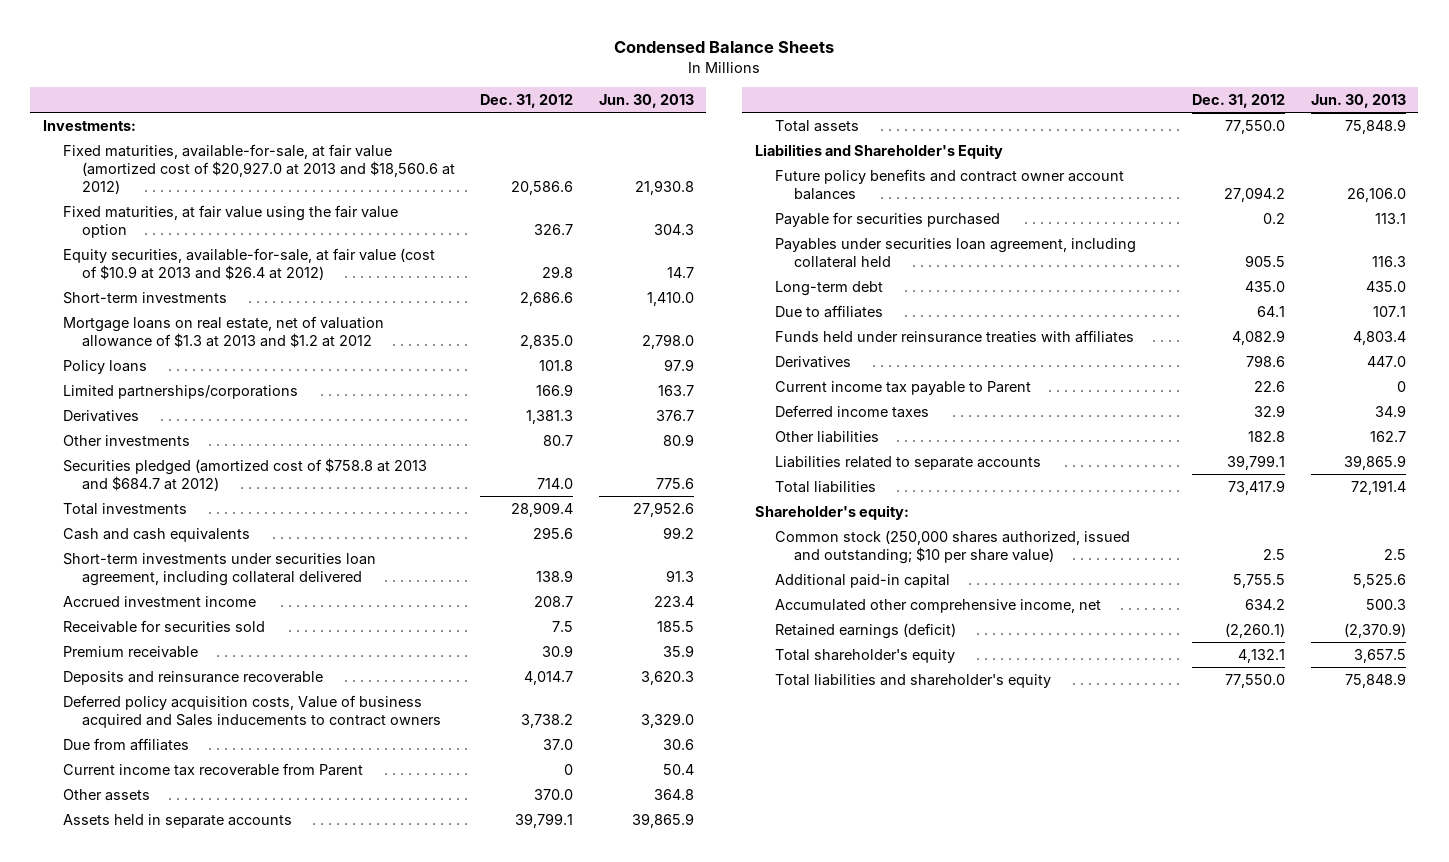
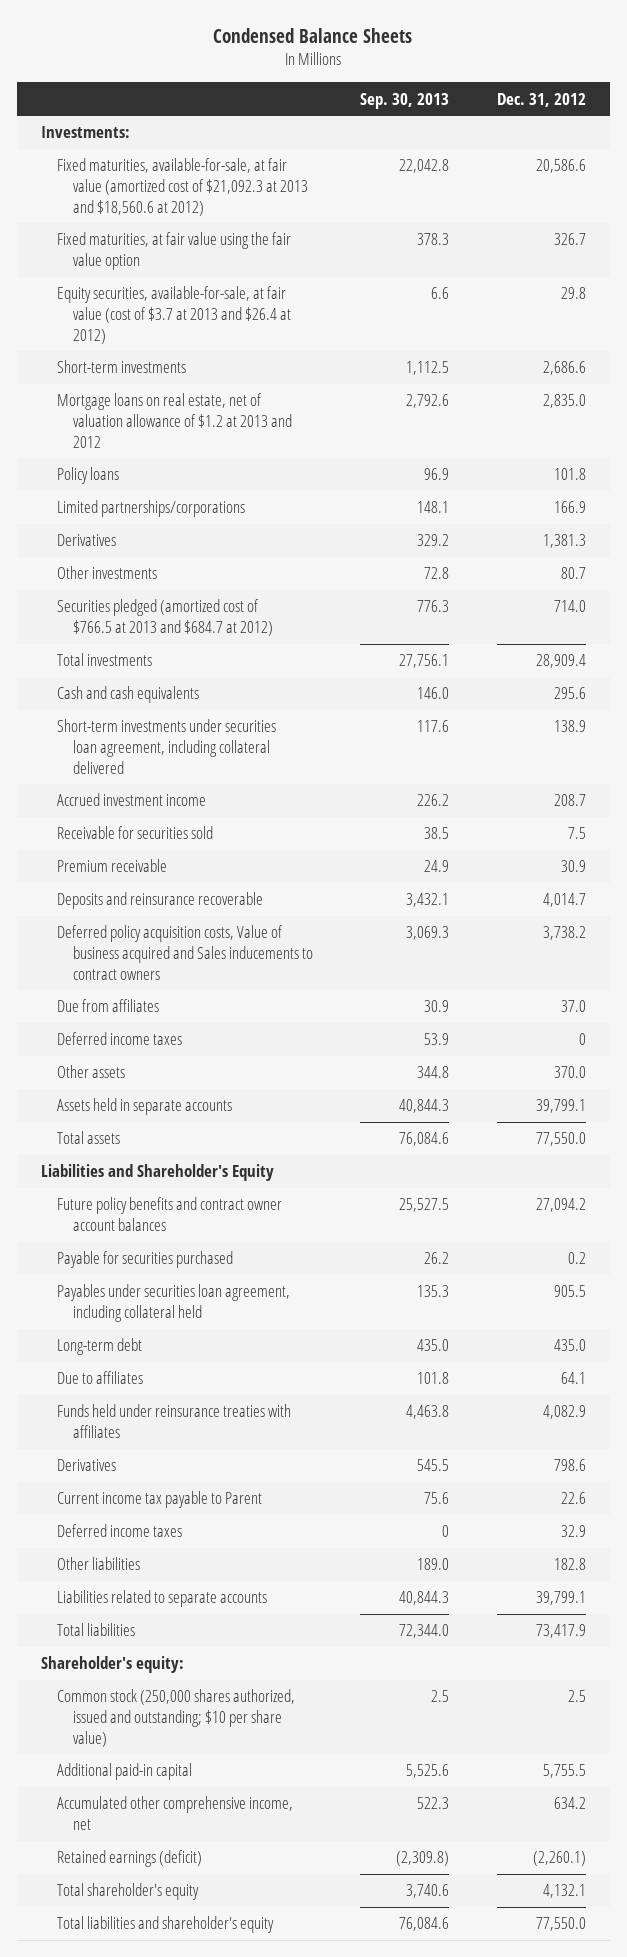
[598,93,694,108] Jun. 30, 2013 -> none
none -> [360,92,450,109] Sep. 30, 2013
[62,143,456,194] Fixed maturities, available-for-sale, at fair value (amortized cost of $20,927.0 at 2013 and $18,560.6 at 2012) -> [56,158,308,216] Fixed maturities, available-for-sale, at fair value (amortized cost of $21,092.3 at 2013 and $18,560.6 at 2012)
[62,247,435,280] Equity securities, available-for-sale, at fair value (cost of $10.9 at 2013 and $26.4 at 2012) -> [56,286,291,344] Equity securities, available-for-sale, at fair value (cost of $3.7 at 2013 and $26.4 at 2012)
[62,315,384,348] Mortgage loans on real estate, net of valuation allowance of $1.3 at 2013 and $1.2 at 2012 -> [56,393,292,448] Mortgage loans on real estate, net of valuation allowance of $1.2 at 2013 and 2012
[62,457,427,491] Securities pledged (amortized cost of $758.8 at 2013 and $684.7 at 2012) -> [56,599,273,637] Securities pledged (amortized cost of $766.5 at 2013 and $684.7 at 2012)
[62,762,363,776] Current income tax recoverable from Parent -> none
none -> [56,1032,182,1046] Deferred income taxes

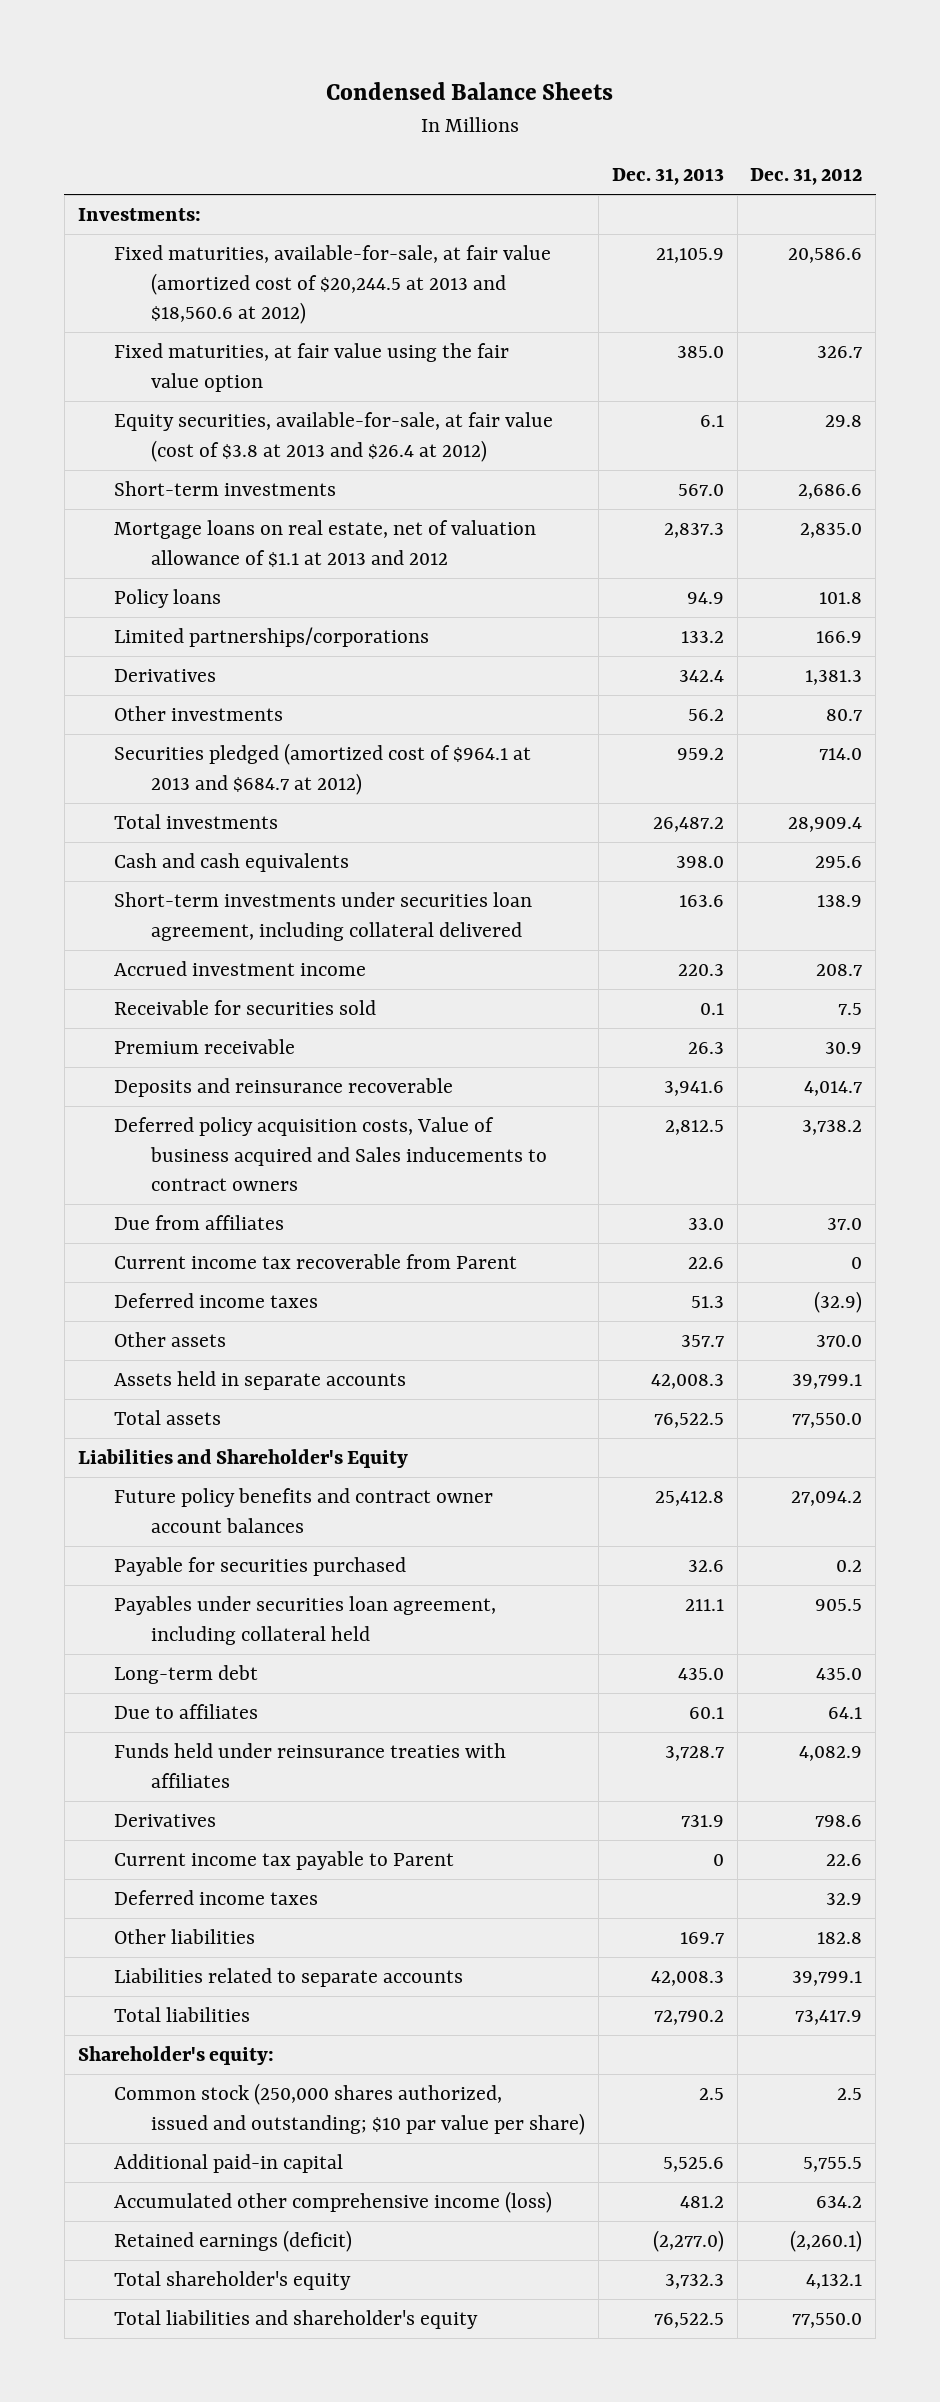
[360,92,450,109] Sep. 30, 2013 -> none
none -> [611,168,724,186] Dec. 31, 2013
[56,158,308,216] Fixed maturities, available-for-sale, at fair value (amortized cost of $21,092.3 at 2013 and $18,560.6 at 2012) -> [114,245,552,325] Fixed maturities, available-for-sale, at fair value (amortized cost of $20,244.5 at 2013 and $18,560.6 at 2012)
[56,286,291,344] Equity securities, available-for-sale, at fair value (cost of $3.7 at 2013 and $26.4 at 2012) -> [114,412,554,462] Equity securities, available-for-sale, at fair value (cost of $3.8 at 2013 and $26.4 at 2012)
[56,393,292,448] Mortgage loans on real estate, net of valuation allowance of $1.2 at 2013 and 2012 -> [114,520,537,567] Mortgage loans on real estate, net of valuation allowance of $1.1 at 2013 and 2012
[56,599,273,637] Securities pledged (amortized cost of $766.5 at 2013 and $684.7 at 2012) -> [114,743,532,795] Securities pledged (amortized cost of $964.1 at 2013 and $684.7 at 2012)
none -> [114,1254,518,1270] Current income tax recoverable from Parent
[578,1033,586,1046] 0 -> [814,1291,863,1314] (32.9)
[56,1689,295,1747] Common stock (250,000 shares authorized, issued and outstanding; $10 per share value) -> [114,2083,585,2135] Common stock (250,000 shares authorized, issued and outstanding; $10 par value per share)
[56,1796,293,1831] Accumulated other comprehensive income, net -> [114,2191,553,2214] Accumulated other comprehensive income (loss)

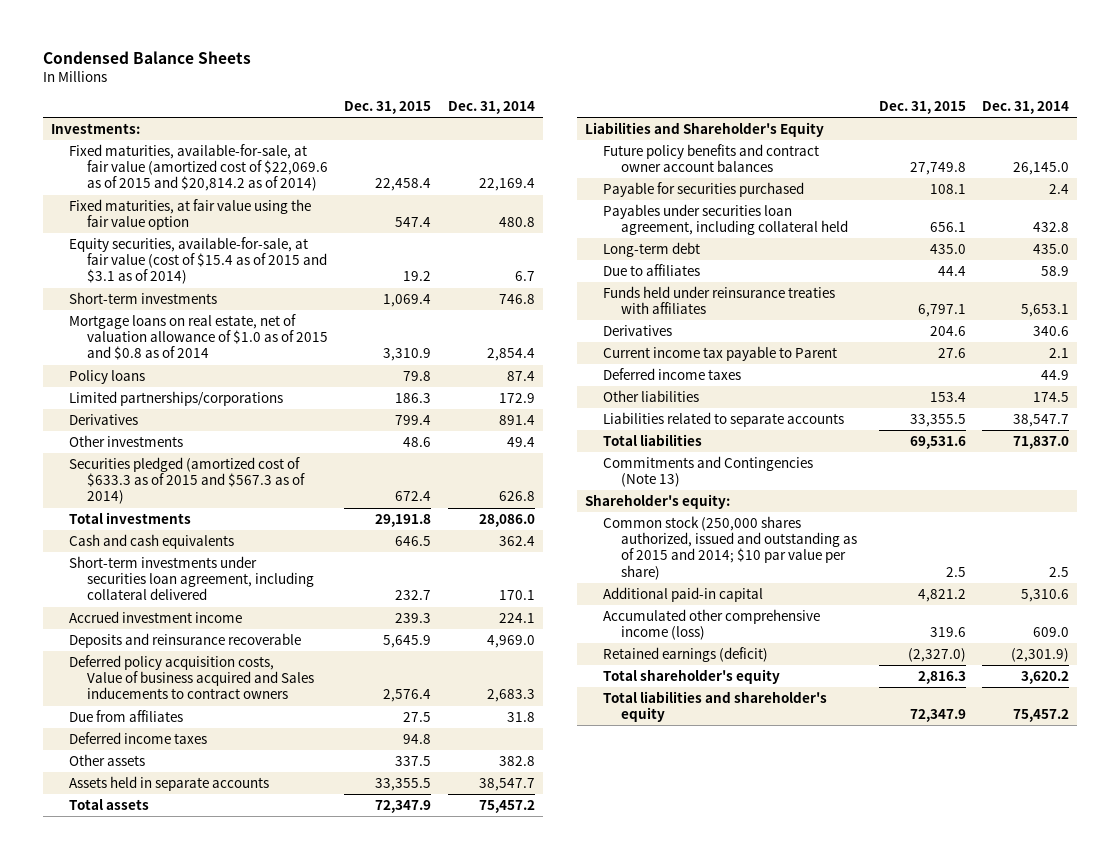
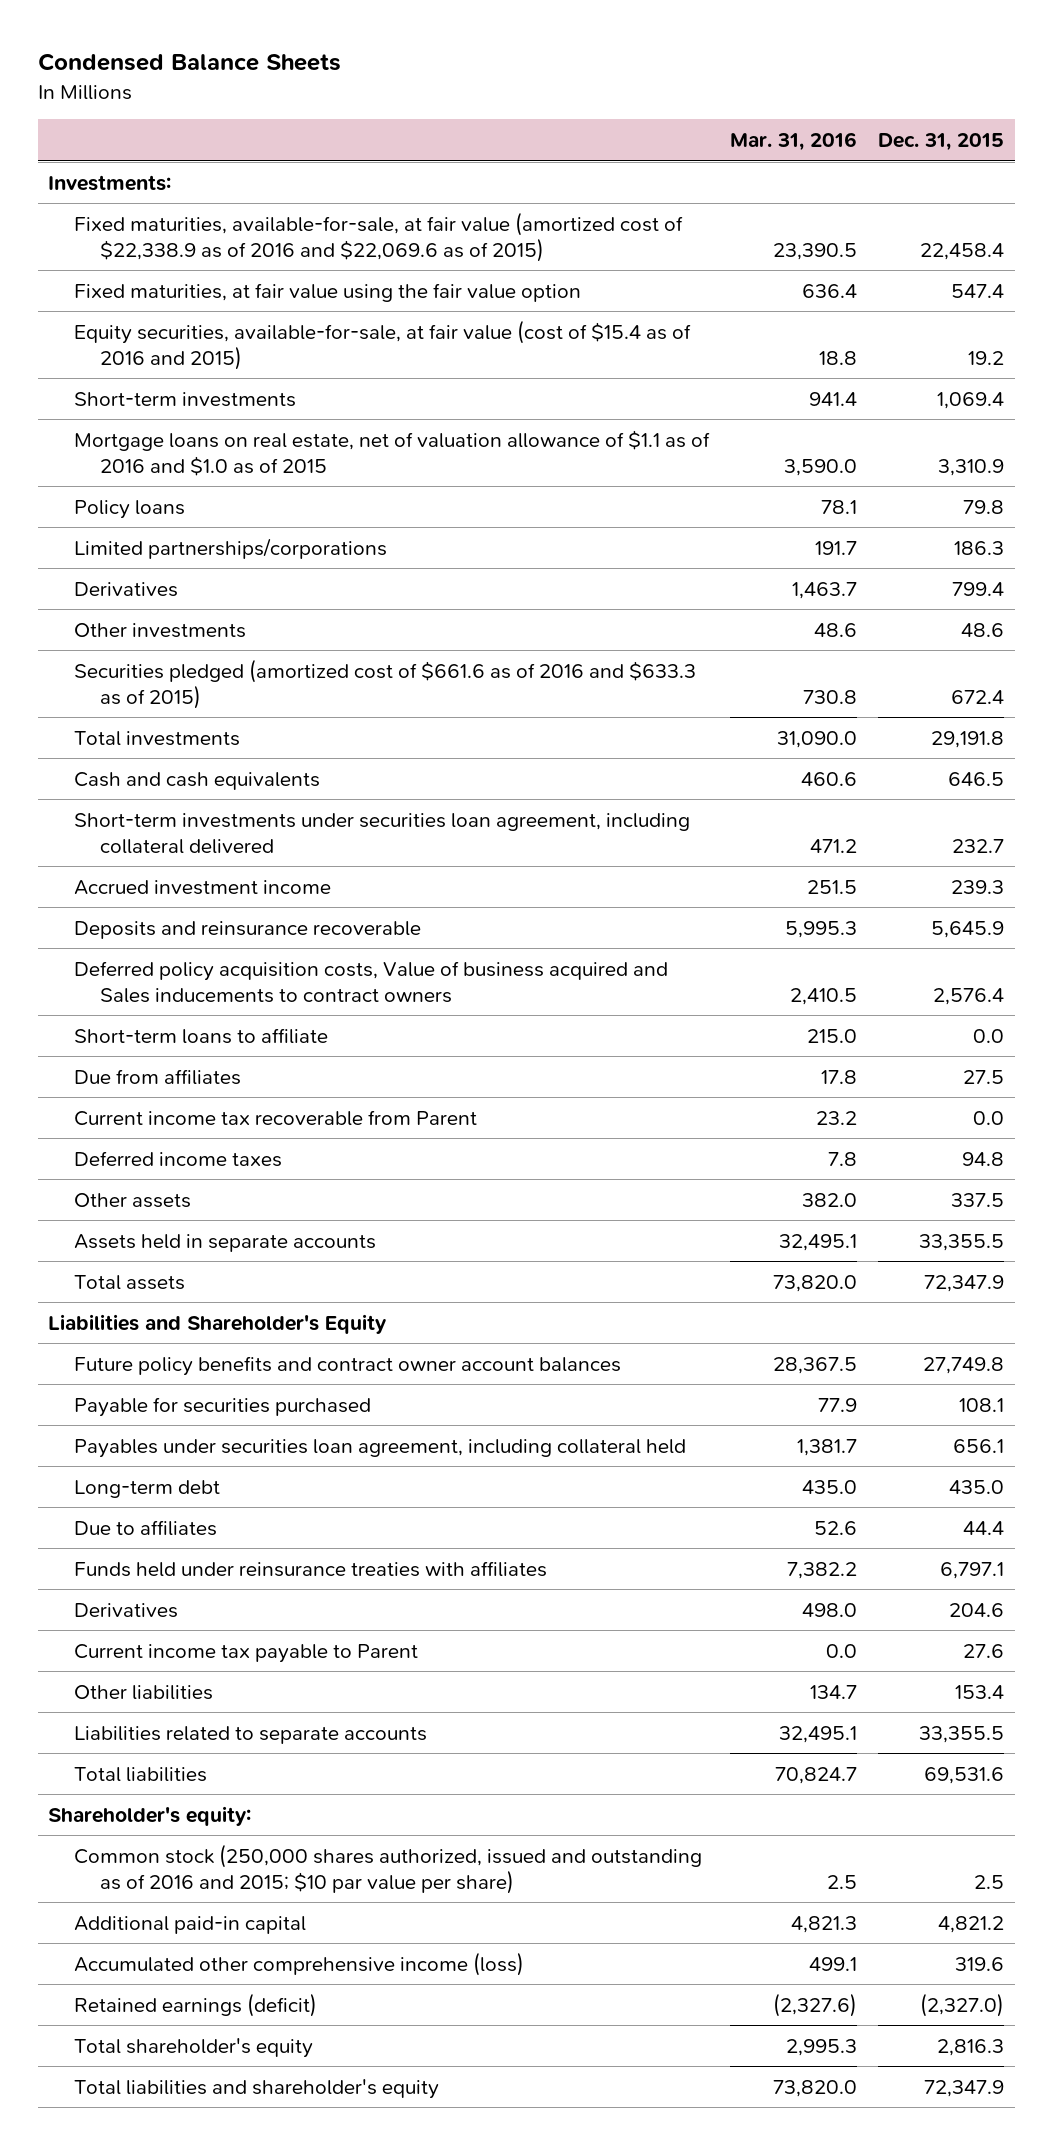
[447,101,535,115] Dec. 31, 2014 -> none
none -> [730,132,858,152] Mar. 31, 2016
[68,143,328,192] Fixed maturities, available-for-sale, at fair value (amortized cost of $22,069.6 as of 2015 and $20,814.2 as of 2014) -> [74,211,684,262] Fixed maturities, available-for-sale, at fair value (amortized cost of $22,338.9 as of 2016 and $22,069.6 as of 2015)
[68,236,327,285] Equity securities, available-for-sale, at fair value (cost of $15.4 as of 2015 and $3.1 as of 2014) -> [74,319,692,370] Equity securities, available-for-sale, at fair value (cost of $15.4 as of 2016 and 2015)
[68,313,328,361] Mortgage loans on real estate, net of valuation allowance of $1.0 as of 2015 and $0.8 as of 2014 -> [74,429,711,476] Mortgage loans on real estate, net of valuation allowance of $1.1 as of 2016 and $1.0 as of 2015
[68,456,305,505] Securities pledged (amortized cost of $633.3 as of 2015 and $567.3 as of 2014) -> [74,658,697,709] Securities pledged (amortized cost of $661.6 as of 2016 and $633.3 as of 2015)
none -> [74,1027,329,1044] Short-term loans to affiliate
none -> [74,1109,478,1126] Current income tax recoverable from Parent
[603,367,742,380] Deferred income taxes -> none
[603,455,814,488] Commitments and Contingencies (Note 13) -> none
[603,515,858,580] Common stock (250,000 shares authorized, issued and outstanding as of 2015 and 2014; $10 par value per share) -> [74,1843,703,1894] Common stock (250,000 shares authorized, issued and outstanding as of 2016 and 2015; $10 par value per share)

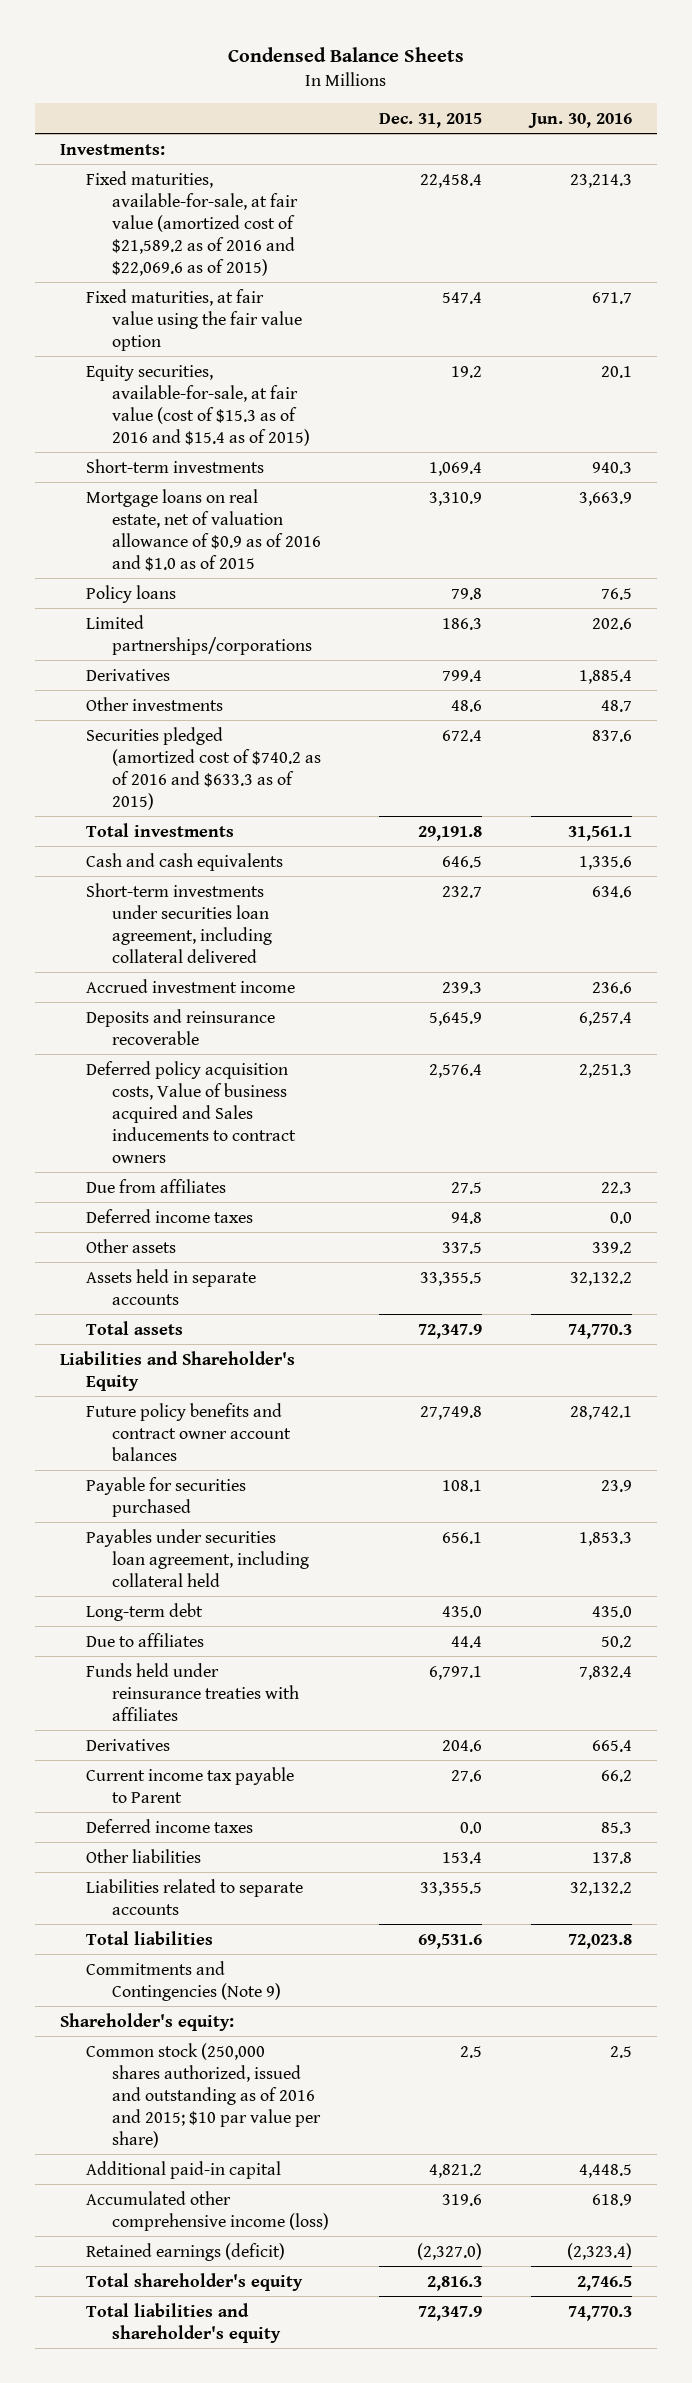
[730,132,858,152] Mar. 31, 2016 -> none
none -> [527,112,632,128] Jun. 30, 2016
[74,211,684,262] Fixed maturities, available-for-sale, at fair value (amortized cost of $22,338.9 as of 2016 and $22,069.6 as of 2015) -> [86,170,299,276] Fixed maturities, available-for-sale, at fair value (amortized cost of $21,589.2 as of 2016 and $22,069.6 as of 2015)
[74,319,692,370] Equity securities, available-for-sale, at fair value (cost of $15.4 as of 2016 and 2015) -> [86,364,311,446] Equity securities, available-for-sale, at fair value (cost of $15.3 as of 2016 and $15.4 as of 2015)
[74,429,711,476] Mortgage loans on real estate, net of valuation allowance of $1.1 as of 2016 and $1.0 as of 2015 -> [86,488,322,571] Mortgage loans on real estate, net of valuation allowance of $0.9 as of 2016 and $1.0 as of 2015
[74,658,697,709] Securities pledged (amortized cost of $661.6 as of 2016 and $633.3 as of 2015) -> [86,726,322,810] Securities pledged (amortized cost of $740.2 as of 2016 and $633.3 as of 2015)
[74,1027,329,1044] Short-term loans to affiliate -> none
[74,1109,478,1126] Current income tax recoverable from Parent -> none
none -> [86,1818,254,1833] Deferred income taxes
none -> [86,1960,282,2001] Commitments and Contingencies (Note 9)

